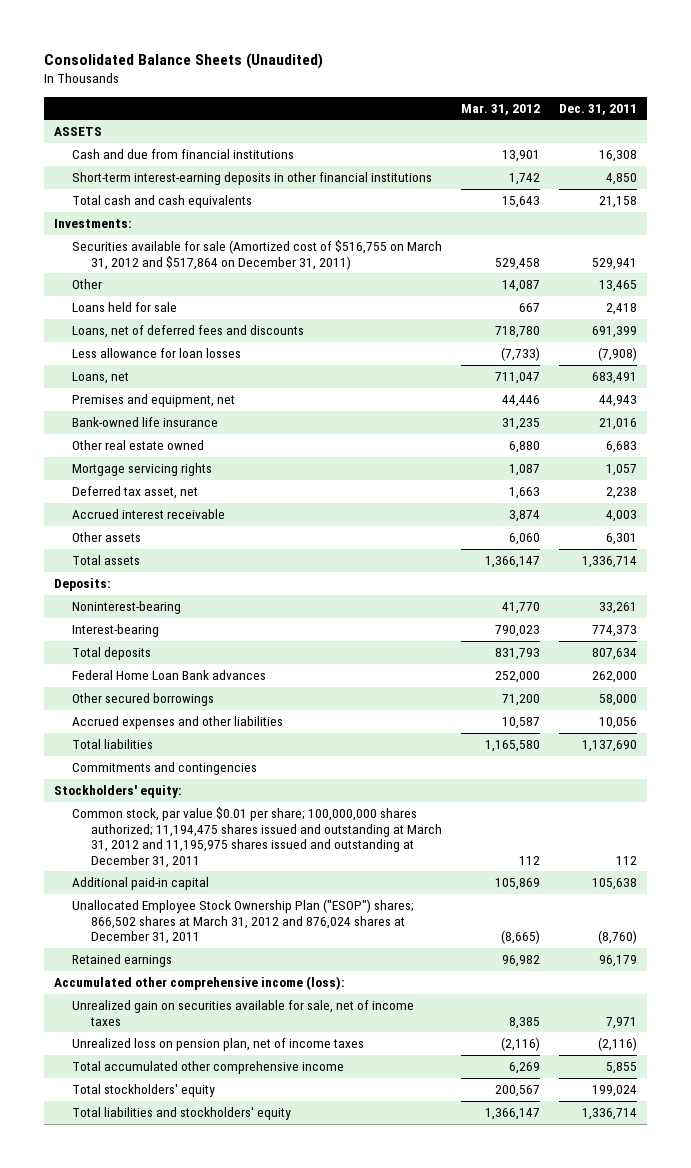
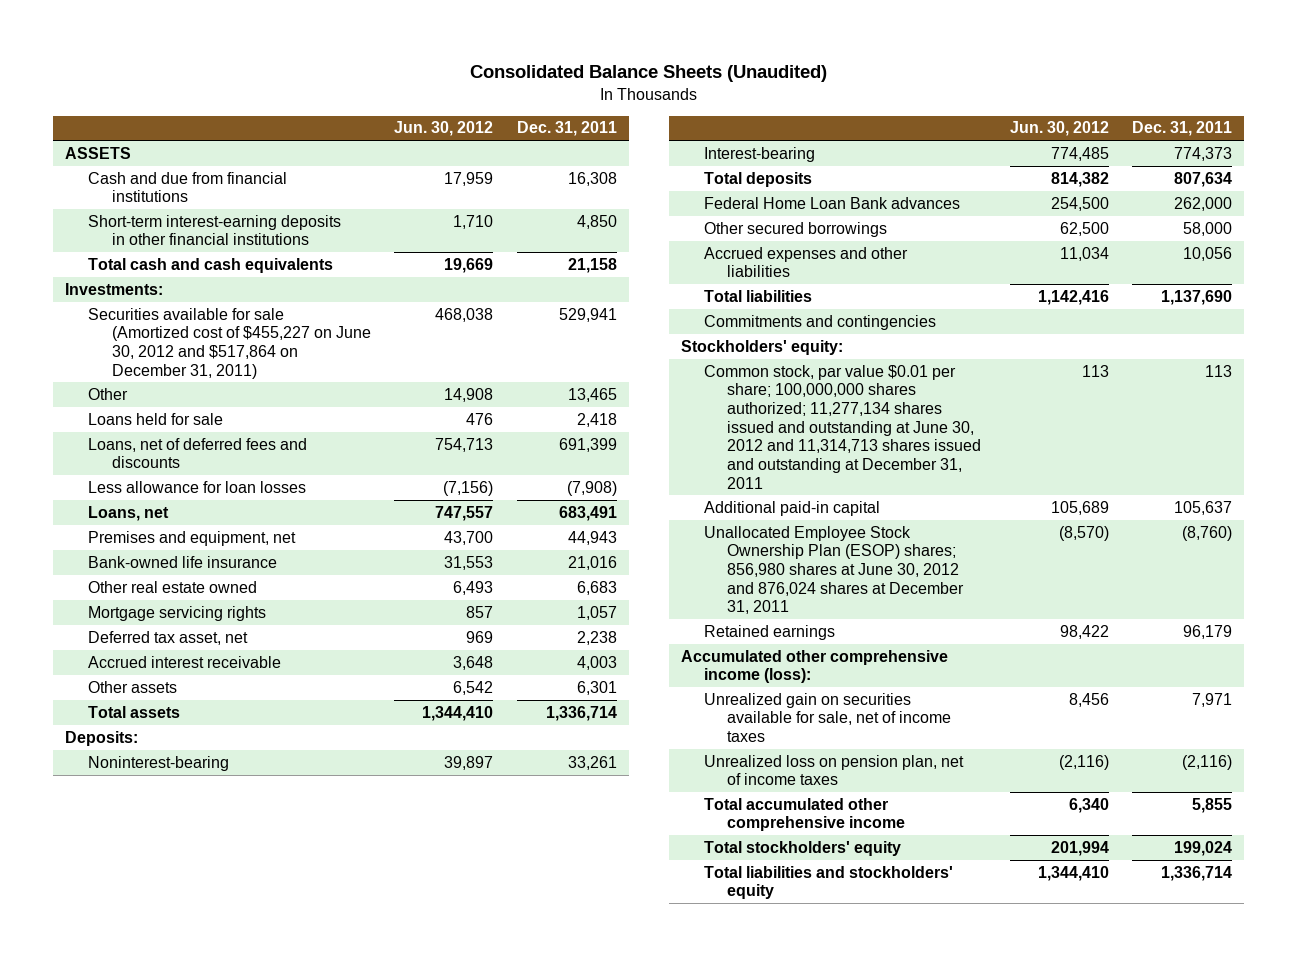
[461,103,541,115] Mar. 31, 2012 -> none
none -> [394,121,494,137] Jun. 30, 2012
[72,240,443,270] Securities available for sale (Amortized cost of $516,755 on March 31, 2012 and $517,864 on December 31, 2011) -> [88,307,371,379] Securities available for sale (Amortized cost of $455,227 on June 30, 2012 and $517,864 on December 31, 2011)
[72,807,442,868] Common stock, par value $0.01 per share; 100,000,000 shares authorized; 11,194,475 shares issued and outstanding at March 31, 2012 and 11,195,975 shares issued and outstanding at December 31, 2011 -> [703,364,982,489] Common stock, par value $0.01 per share; 100,000,000 shares authorized; 11,277,134 shares issued and outstanding at June 30, 2012 and 11,314,713 shares issued and outstanding at December 31, 2011
[616,855,638,865] 112 -> [1205,364,1233,377] 113
[592,878,638,891] 105,638 -> [1174,500,1233,515] 105,637
[72,899,415,945] Unallocated Employee Stock Ownership Plan ("ESOP") shares; 866,502 shares at March 31, 2012 and 876,024 shares at December 31, 2011 -> [703,525,965,615] Unallocated Employee Stock Ownership Plan (ESOP) shares; 856,980 shares at June 30, 2012 and 876,024 shares at December 31, 2011

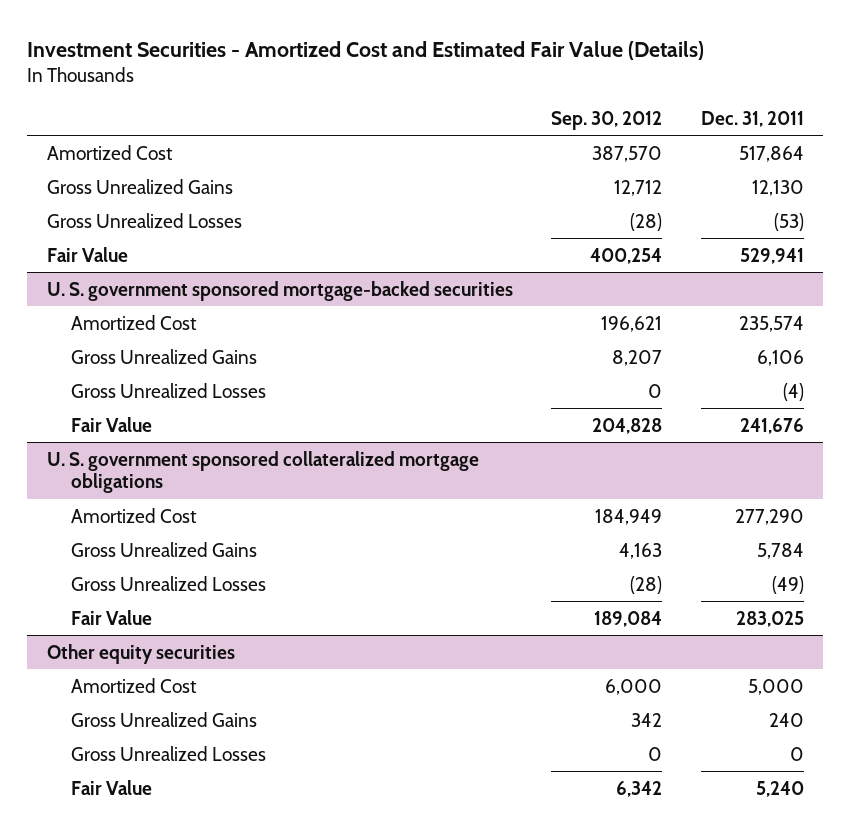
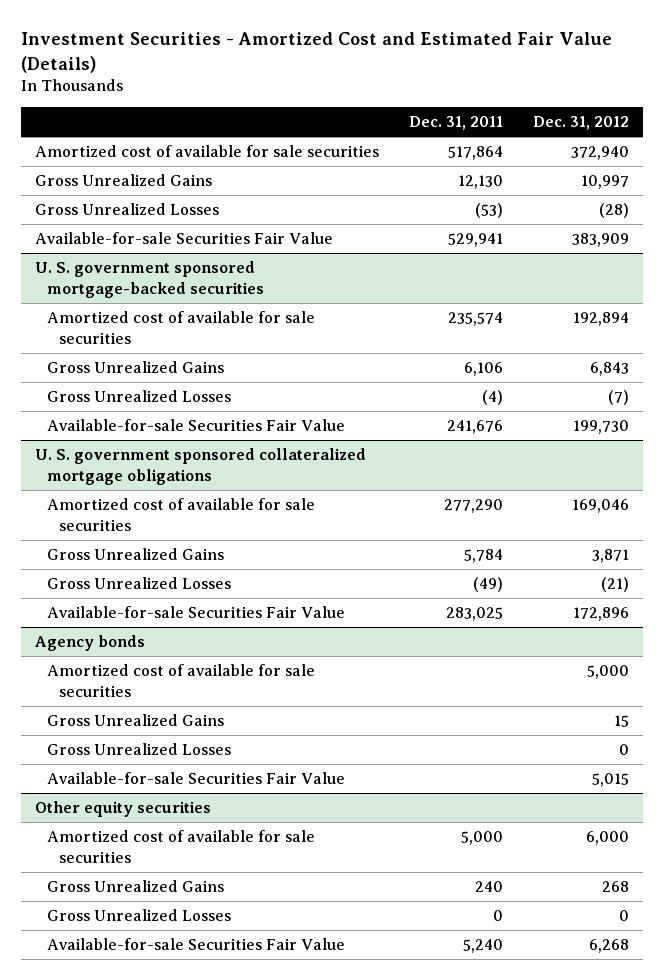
[551,110,663,130] Sep. 30, 2012 -> none
none -> [532,116,629,131] Dec. 31, 2012
[46,144,173,160] Amortized Cost -> [35,145,380,158] Amortized cost of available for sale securities
[46,246,128,262] Fair Value -> [35,232,334,245] Available-for-sale Securities Fair Value
[70,314,197,330] Amortized Cost -> [47,311,316,344] Amortized cost of available for sale securities
[70,416,152,432] Fair Value -> [47,419,346,432] Available-for-sale Securities Fair Value
[70,507,197,523] Amortized Cost -> [47,498,316,531] Amortized cost of available for sale securities
[70,609,152,625] Fair Value -> [47,606,346,619] Available-for-sale Securities Fair Value
none -> [35,635,146,652] Agency bonds
none -> [47,664,316,697] Amortized cost of available for sale securities
none -> [47,714,225,727] Gross Unrealized Gains
none -> [47,743,232,756] Gross Unrealized Losses
none -> [47,772,346,785] Available-for-sale Securities Fair Value
[70,677,197,693] Amortized Cost -> [47,830,316,863] Amortized cost of available for sale securities
[70,779,152,795] Fair Value -> [47,938,346,951] Available-for-sale Securities Fair Value

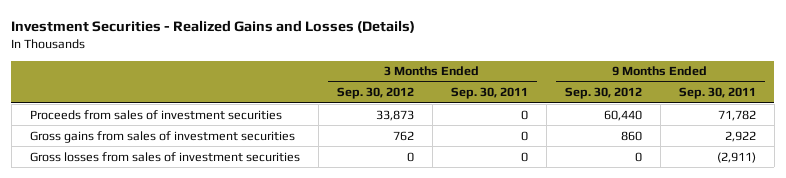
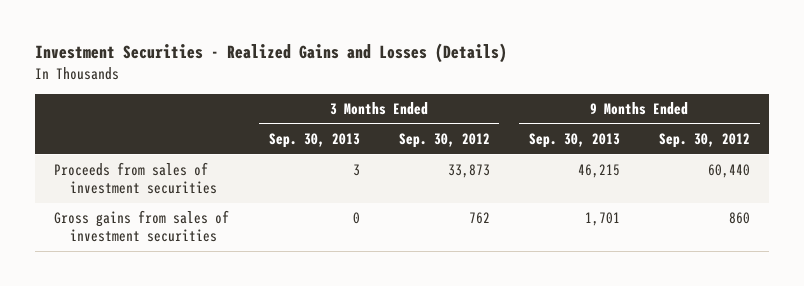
[450,87,528,100] Sep. 30, 2011 -> none
[678,87,756,100] Sep. 30, 2011 -> none
none -> [268,133,360,149] Sep. 30, 2013
none -> [528,133,620,149] Sep. 30, 2013
[29,151,300,162] Gross losses from sales of investment securities -> none

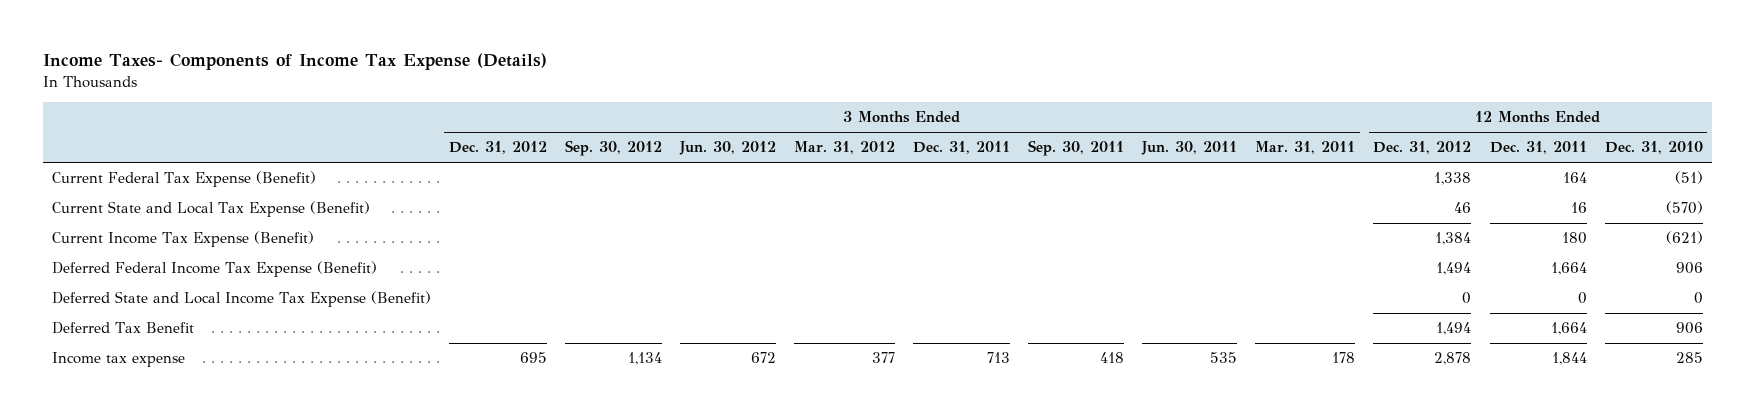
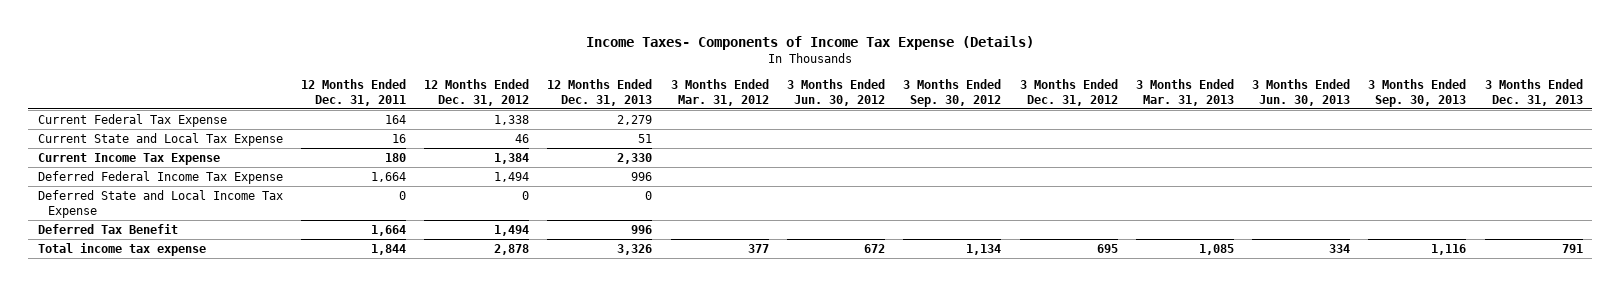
[913,141,1011,155] Dec. 31, 2011 -> none
[1028,140,1125,157] Sep. 30, 2011 -> none
[1141,141,1238,156] Jun. 30, 2011 -> none
[1255,141,1356,155] Mar. 31, 2011 -> none
[1604,141,1703,155] Dec. 31, 2010 -> none
none -> [547,78,653,106] 12 Months Ended Dec. 31, 2013
none -> [1135,78,1234,106] 3 Months Ended Mar. 31, 2013
none -> [1252,78,1351,106] 3 Months Ended Jun. 30, 2013
none -> [1368,78,1467,107] 3 Months Ended Sep. 30, 2013
none -> [1484,78,1583,106] 3 Months Ended Dec. 31, 2013
[51,171,316,188] Current Federal Tax Expense (Benefit) -> [37,113,227,127] Current Federal Tax Expense
[51,201,370,218] Current State and Local Tax Expense (Benefit) -> [37,132,283,146] Current State and Local Tax Expense
[51,231,314,248] Current Income Tax Expense (Benefit) -> [37,152,220,165] Current Income Tax Expense
[51,261,377,278] Deferred Federal Income Tax Expense (Benefit) -> [37,170,283,184] Deferred Federal Income Tax Expense
[51,291,431,308] Deferred State and Local Income Tax Expense (Benefit) -> [37,189,283,219] Deferred State and Local Income Tax Expense
[51,352,185,368] Income tax expense -> [37,242,206,256] Total income tax expense

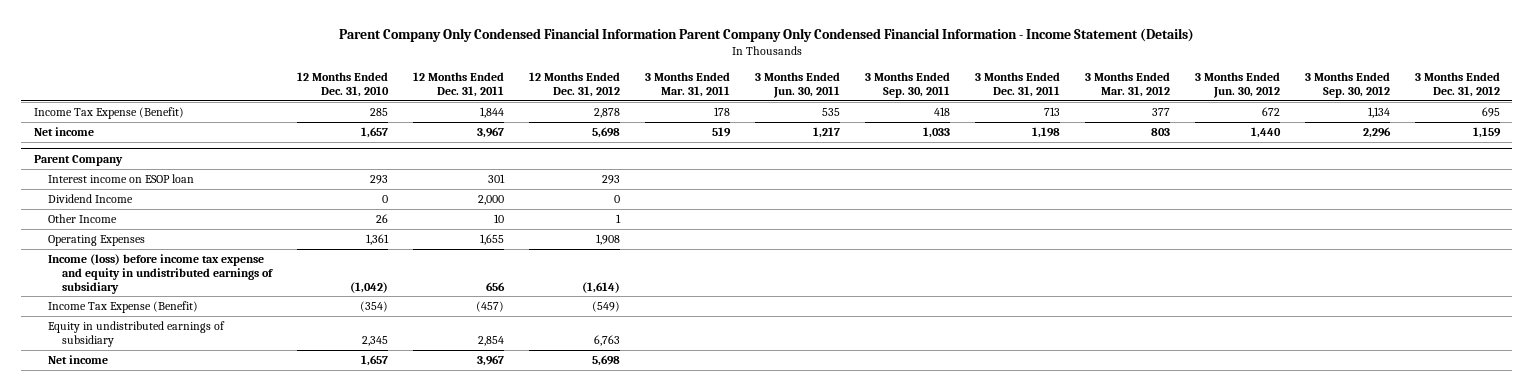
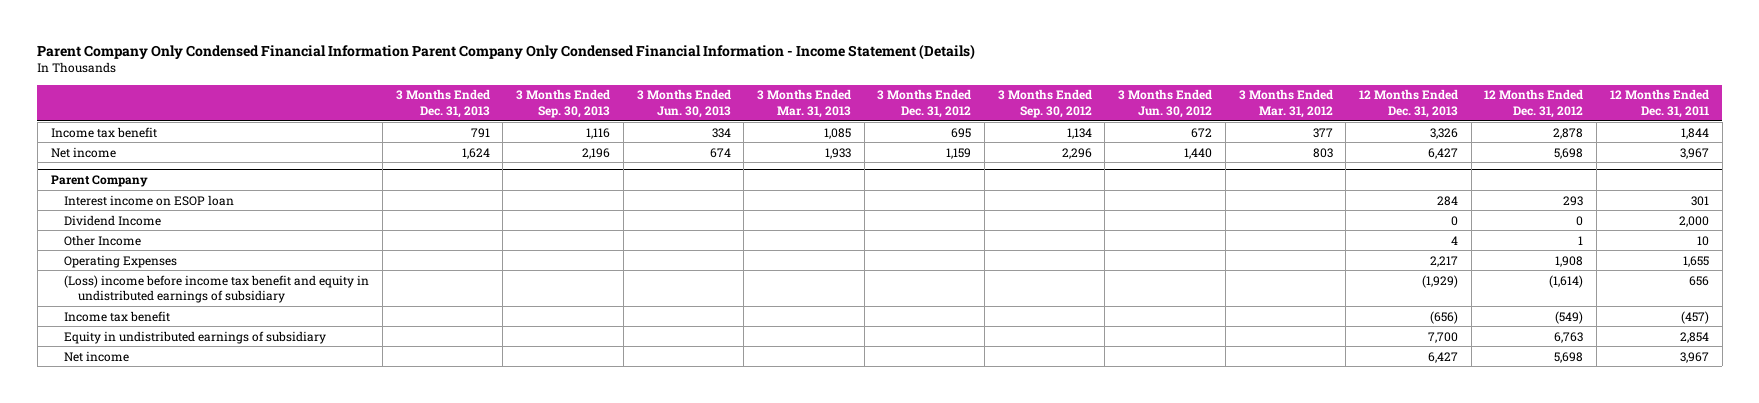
[296,71,389,97] 12 Months Ended Dec. 31, 2010 -> none
[644,71,730,97] 3 Months Ended Mar. 31, 2011 -> none
[754,71,840,98] 3 Months Ended Jun. 30, 2011 -> none
[864,71,950,98] 3 Months Ended Sep. 30, 2011 -> none
[974,71,1060,97] 3 Months Ended Dec. 31, 2011 -> none
none -> [395,89,490,118] 3 Months Ended Dec. 31, 2013
none -> [516,89,611,118] 3 Months Ended Sep. 30, 2013
none -> [636,89,731,118] 3 Months Ended Jun. 30, 2013
none -> [756,89,851,118] 3 Months Ended Mar. 31, 2013
none -> [1359,89,1459,118] 12 Months Ended Dec. 31, 2013
[33,106,184,119] Income Tax Expense (Benefit) -> [50,126,157,138] Income tax benefit
[47,253,273,294] Income (loss) before income tax expense and equity in undistributed earnings of subsidiary -> [64,274,370,304] (Loss) income before income tax benefit and equity in undistributed earnings of subsidiary
[47,300,198,313] Income Tax Expense (Benefit) -> [64,310,171,322] Income tax benefit

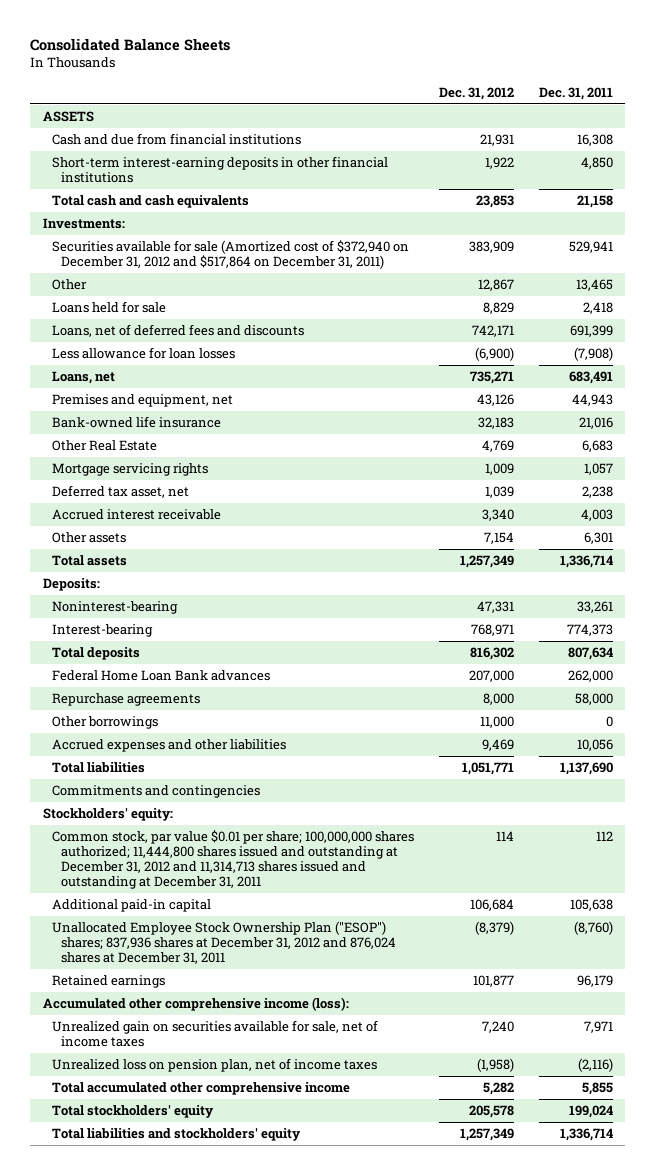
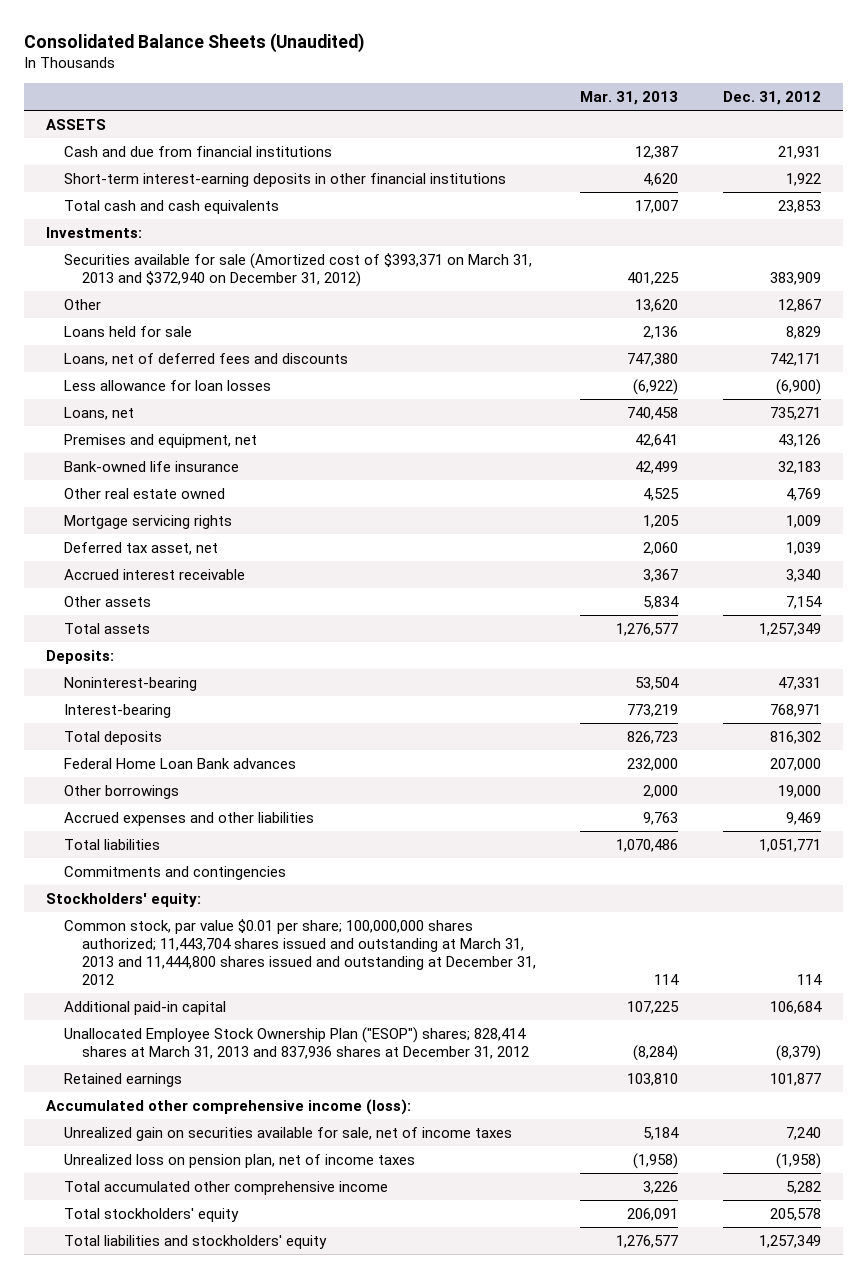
[30,38,231,52] Consolidated Balance Sheets -> [24,32,365,53] Consolidated Balance Sheets (Unaudited)
[538,86,613,100] Dec. 31, 2011 -> none
none -> [580,90,679,105] Mar. 31, 2013
[52,240,410,270] Securities available for sale (Amortized cost of $372,940 on December 31, 2012 and $517,864 on December 31, 2011) -> [64,252,533,287] Securities available for sale (Amortized cost of $393,371 on March 31, 2013 and $372,940 on December 31, 2012)
[52,440,158,452] Other Real Estate -> [64,487,226,499] Other real estate owned
[52,693,201,707] Repurchase agreements -> none
[479,716,514,729] 11,000 -> [777,784,821,798] 19,000
[52,830,415,889] Common stock, par value $0.01 per share; 100,000,000 shares authorized; 11,444,800 shares issued and outstanding at December 31, 2012 and 11,314,713 shares issued and outstanding at December 31, 2011 -> [64,918,536,985] Common stock, par value $0.01 per share; 100,000,000 shares authorized; 11,443,704 shares issued and outstanding at March 31, 2013 and 11,444,800 shares issued and outstanding at December 31, 2012
[52,921,397,964] Unallocated Employee Stock Ownership Plan ("ESOP") shares; 837,936 shares at December 31, 2012 and 876,024 shares at December 31, 2011 -> [64,1026,529,1059] Unallocated Employee Stock Ownership Plan ("ESOP") shares; 828,414 shares at March 31, 2013 and 837,936 shares at December 31, 2012

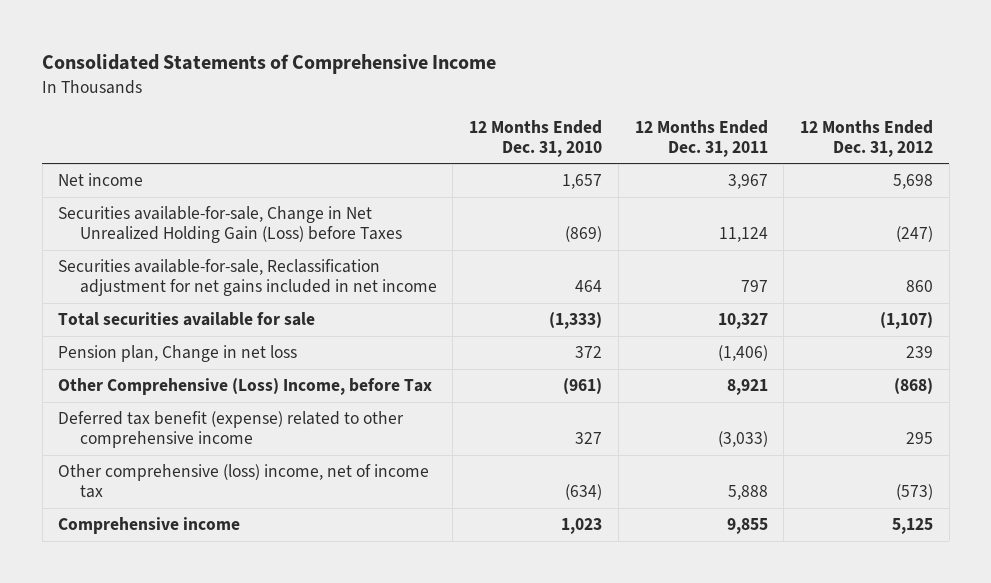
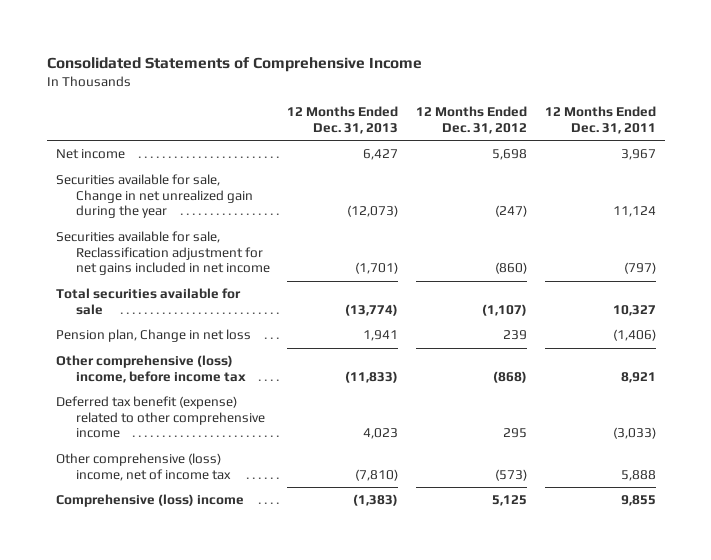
[469,119,603,157] 12 Months Ended Dec. 31, 2010 -> none
none -> [287,106,399,134] 12 Months Ended Dec. 31, 2013
[58,206,402,244] Securities available-for-sale, Change in Net Unrealized Holding Gain (Loss) before Taxes -> [55,174,253,219] Securities available for sale, Change in net unrealized gain during the year
[58,259,437,297] Securities available-for-sale, Reclassification adjustment for net gains included in net income -> [55,231,270,276] Securities available for sale, Reclassification adjustment for net gains included in net income
[740,280,768,293] 797 -> [623,262,656,275] (797)
[906,280,934,293] 860 -> [495,262,528,275] (860)
[58,378,433,396] Other Comprehensive (Loss) Income, before Tax -> [55,355,246,383] Other comprehensive (loss) income, before income tax
[58,517,241,535] Comprehensive income -> [55,494,244,508] Comprehensive (loss) income

